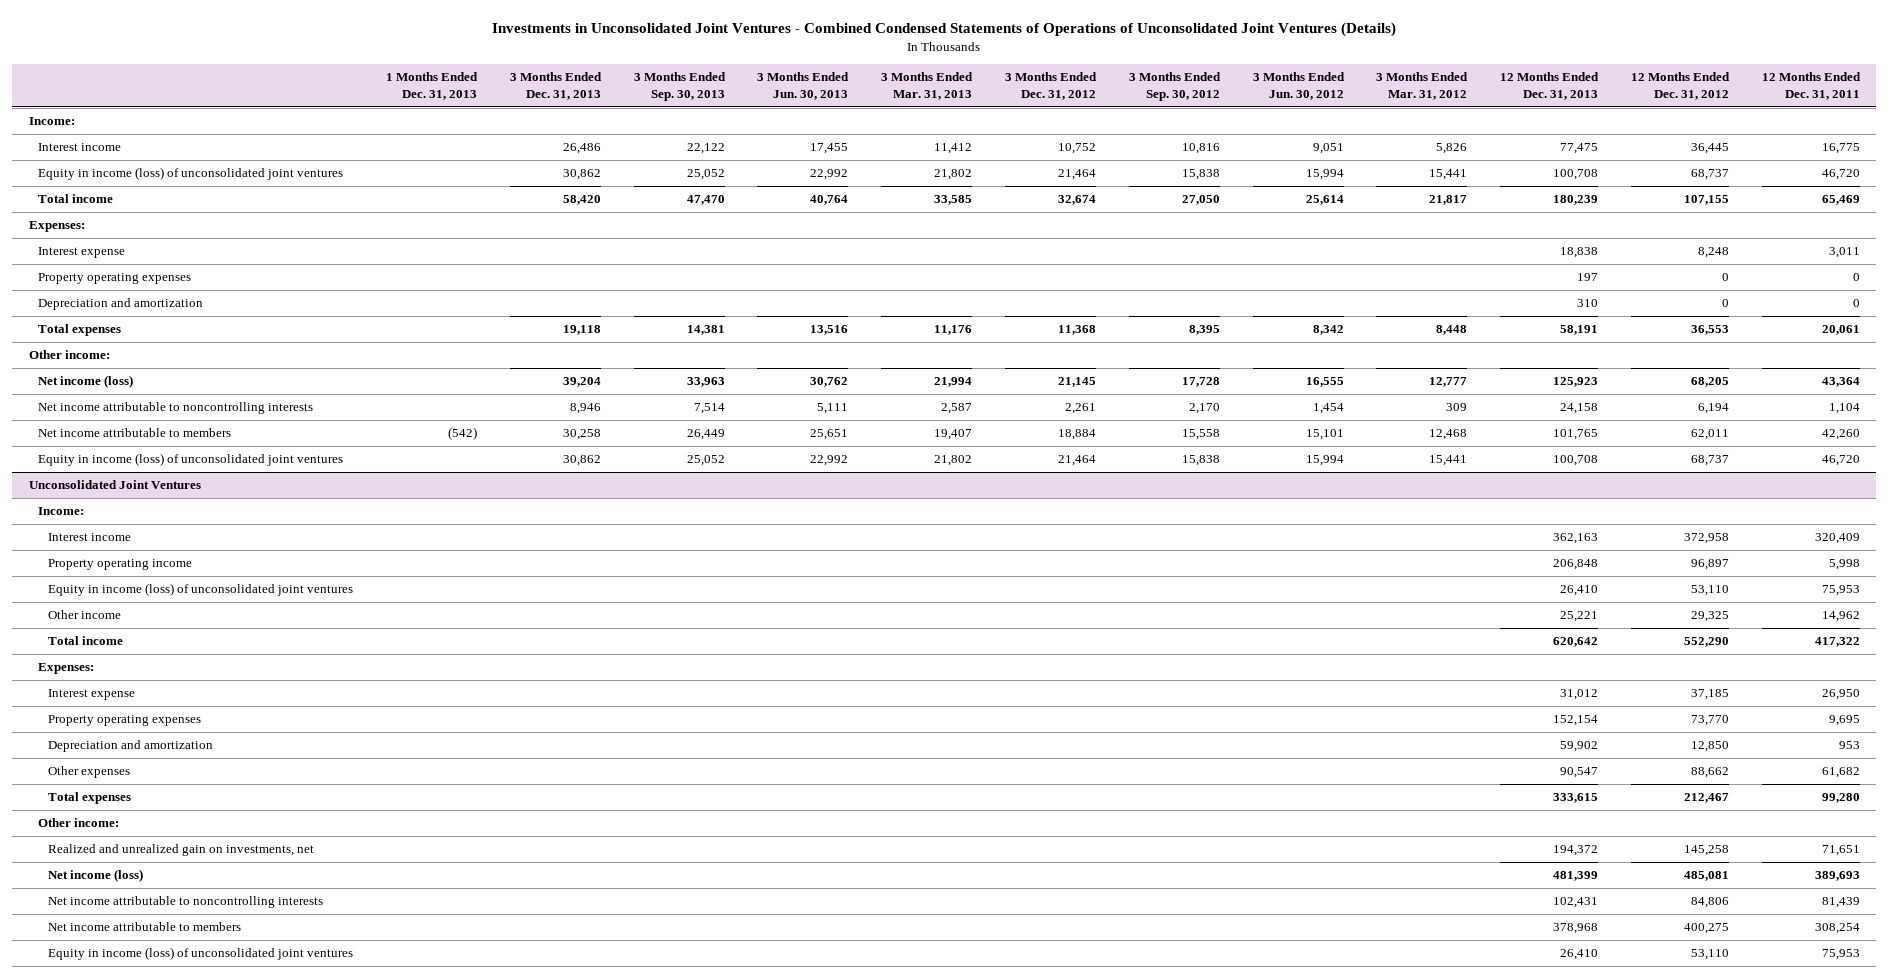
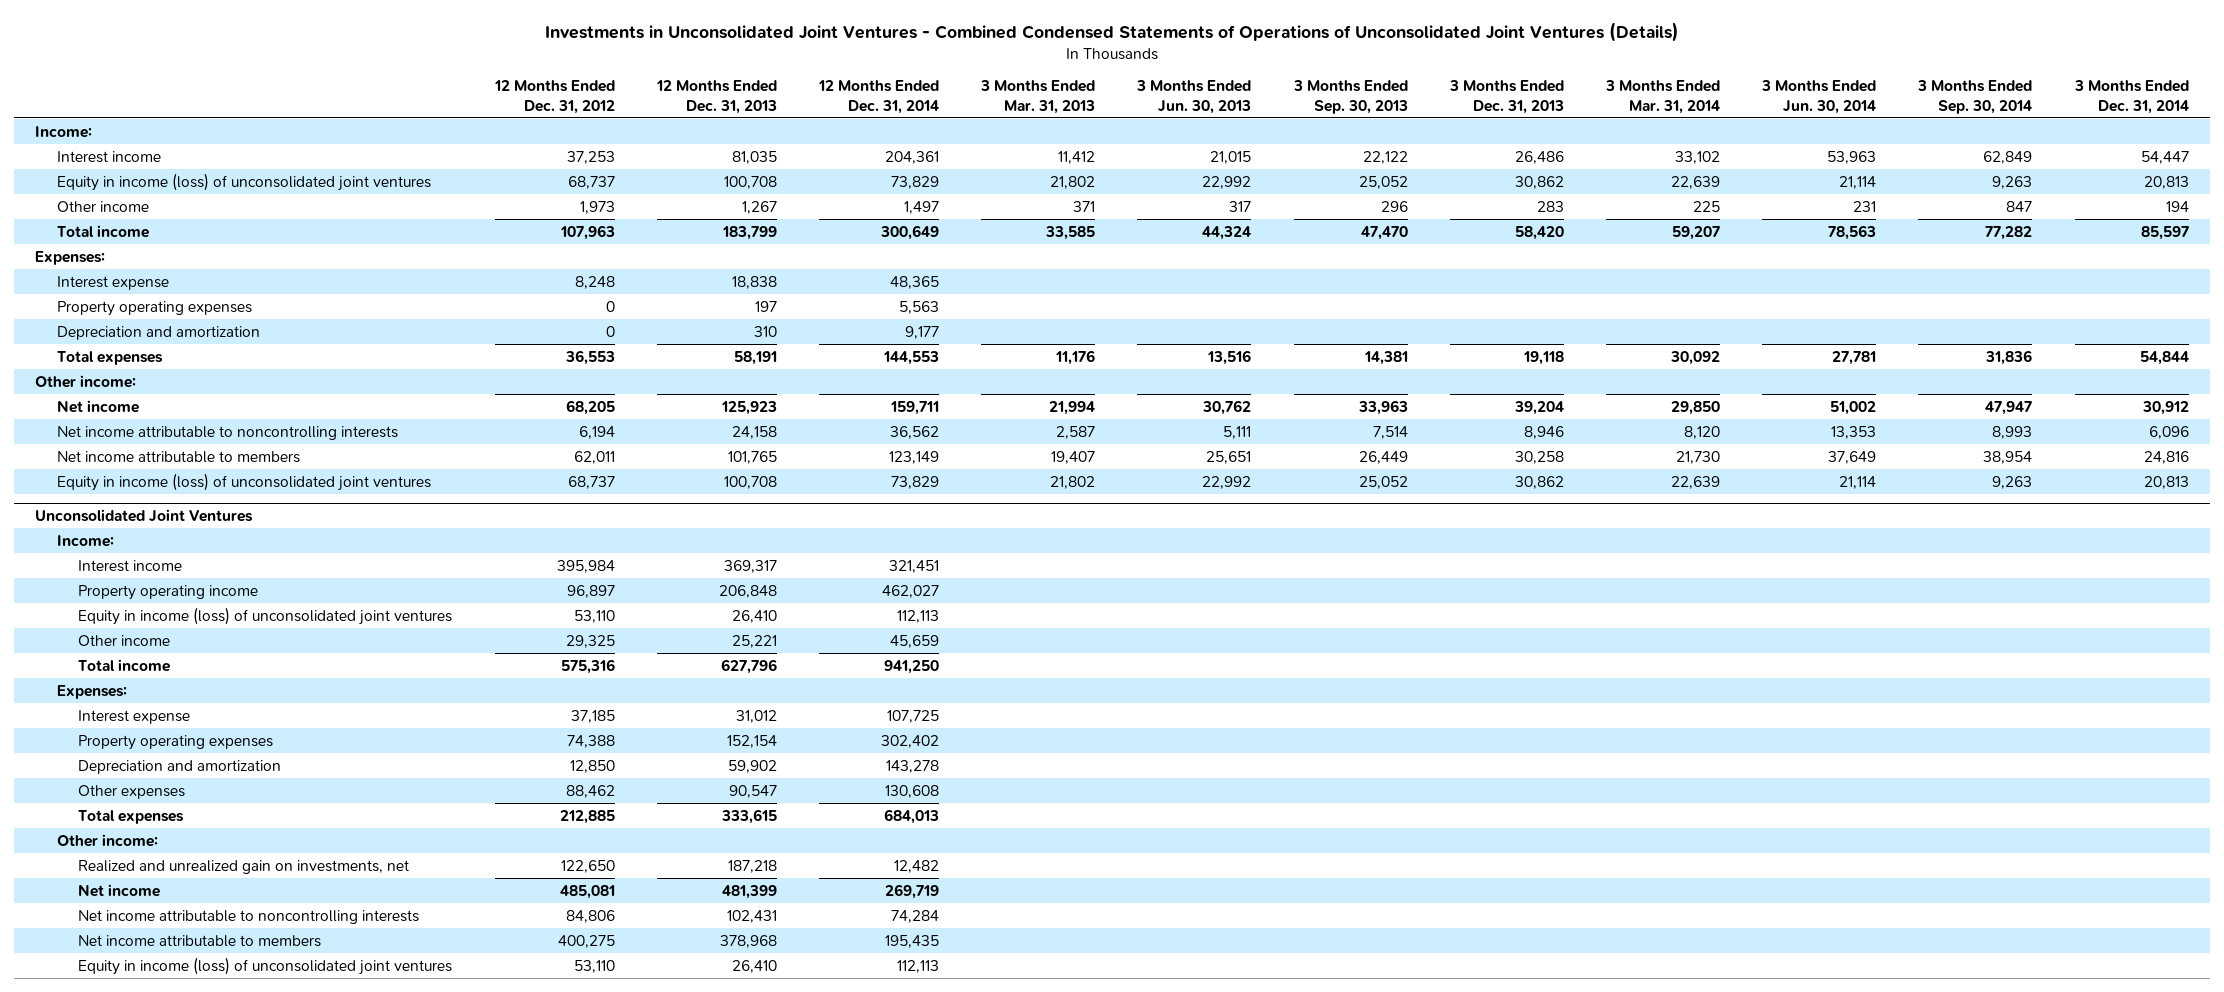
[385,72,478,101] 1 Months Ended Dec. 31, 2013 -> none
[1004,72,1097,101] 3 Months Ended Dec. 31, 2012 -> none
[1128,72,1221,102] 3 Months Ended Sep. 30, 2012 -> none
[1252,72,1345,101] 3 Months Ended Jun. 30, 2012 -> none
[1376,72,1469,101] 3 Months Ended Mar. 31, 2012 -> none
[1761,72,1861,101] 12 Months Ended Dec. 31, 2011 -> none
none -> [817,80,939,114] 12 Months Ended Dec. 31, 2014
none -> [1604,80,1720,114] 3 Months Ended Mar. 31, 2014
none -> [1761,80,1877,114] 3 Months Ended Jun. 30, 2014
none -> [1917,80,2033,114] 3 Months Ended Sep. 30, 2014
none -> [2073,80,2189,114] 3 Months Ended Dec. 31, 2014
[810,143,849,155] 17,455 -> [1210,150,1252,164] 21,015
[1560,143,1599,155] 77,475 -> [731,150,777,164] 81,035
[1690,143,1729,155] 36,445 -> [566,150,615,164] 37,253
none -> [56,200,149,212] Other income
[810,195,849,206] 40,764 -> [1202,225,1252,240] 44,324
[1553,195,1599,206] 180,239 -> [721,225,777,240] 183,799
[1683,195,1729,206] 107,155 -> [559,224,615,240] 107,963
[38,375,134,389] Net income (loss) -> [56,399,139,413] Net income
[1553,533,1599,545] 362,163 -> [723,559,777,573] 369,317
[1683,533,1729,545] 372,958 -> [556,559,615,573] 395,984
[1553,637,1599,648] 620,642 -> [720,658,777,674] 627,796
[1683,637,1729,648] 552,290 -> [560,658,615,674] 575,316
[1690,715,1729,727] 73,770 -> [566,734,615,748] 74,388
[1690,767,1729,779] 88,662 -> [565,784,615,798] 88,462
[1683,793,1729,804] 212,467 -> [559,809,615,824] 212,885
[1553,845,1599,857] 194,372 -> [727,859,777,873] 187,218
[1683,845,1729,857] 145,258 -> [560,859,615,873] 122,650
[48,869,144,883] Net income (loss) -> [78,883,161,897] Net income

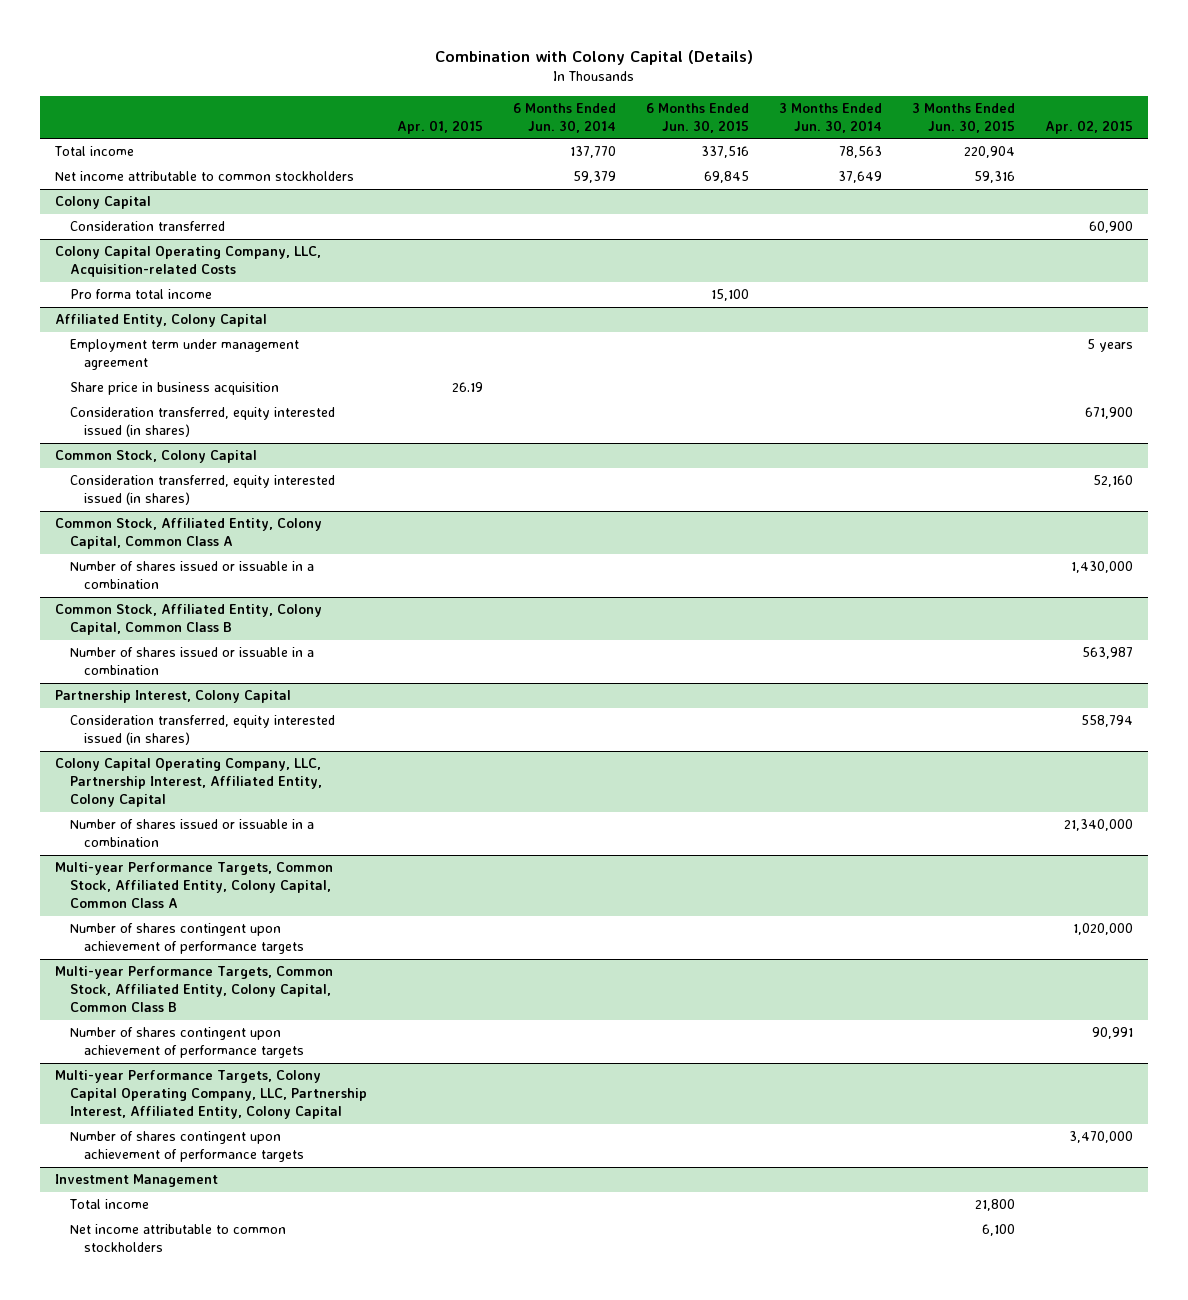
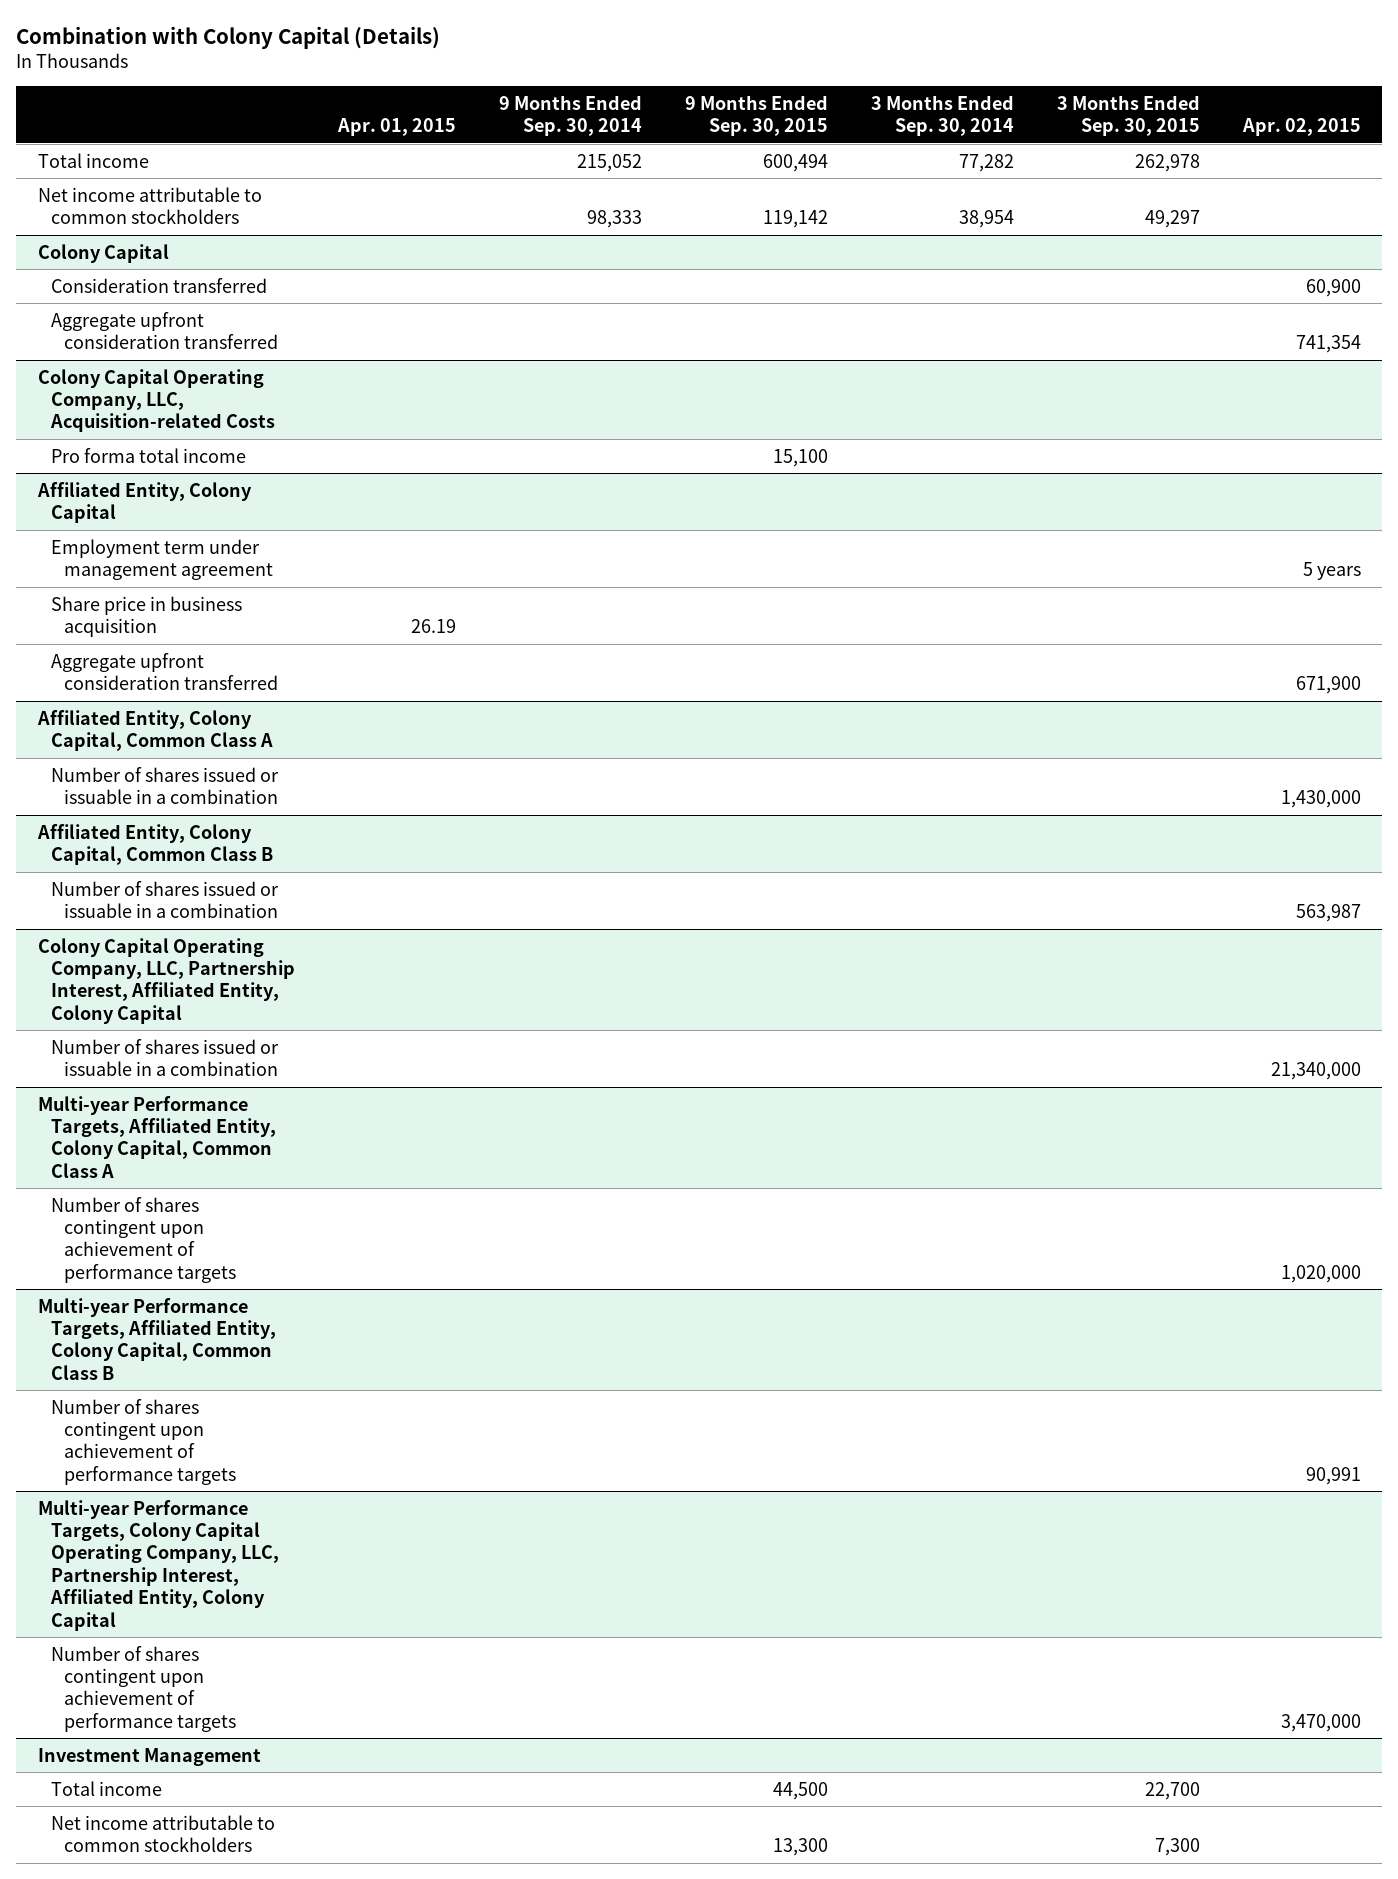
[512,102,616,133] 6 Months Ended Jun. 30, 2014 -> none
[645,102,749,133] 6 Months Ended Jun. 30, 2015 -> none
[778,102,882,133] 3 Months Ended Jun. 30, 2014 -> none
[911,102,1015,133] 3 Months Ended Jun. 30, 2015 -> none
none -> [498,94,642,137] 9 Months Ended Sep. 30, 2014
none -> [684,94,828,137] 9 Months Ended Sep. 30, 2015
none -> [870,94,1014,137] 3 Months Ended Sep. 30, 2014
none -> [1056,94,1200,137] 3 Months Ended Sep. 30, 2015
none -> [50,311,279,350] Aggregate upfront consideration transferred
[55,450,258,464] Common Stock, Colony Capital -> none
[69,475,335,506] Consideration transferred, equity interested issued (in shares) -> none
[69,407,335,438] Consideration transferred, equity interested issued (in shares) -> [50,652,279,691] Aggregate upfront consideration transferred
[55,518,323,550] Common Stock, Affiliated Entity, Colony Capital, Common Class A -> [36,709,273,752] Affiliated Entity, Colony Capital, Common Class A
[55,604,323,636] Common Stock, Affiliated Entity, Colony Capital, Common Class B -> [36,823,273,866] Affiliated Entity, Colony Capital, Common Class B
[55,690,292,704] Partnership Interest, Colony Capital -> none
[69,715,335,746] Consideration transferred, equity interested issued (in shares) -> none
[55,862,334,909] Multi-year Performance Targets, Common Stock, Affiliated Entity, Colony Capital, Common Class A -> [37,1095,276,1178] Multi-year Performance Targets, Affiliated Entity, Colony Capital, Common Class A
[55,966,334,1013] Multi-year Performance Targets, Common Stock, Affiliated Entity, Colony Capital, Common Class B -> [37,1297,276,1380] Multi-year Performance Targets, Affiliated Entity, Colony Capital, Common Class B

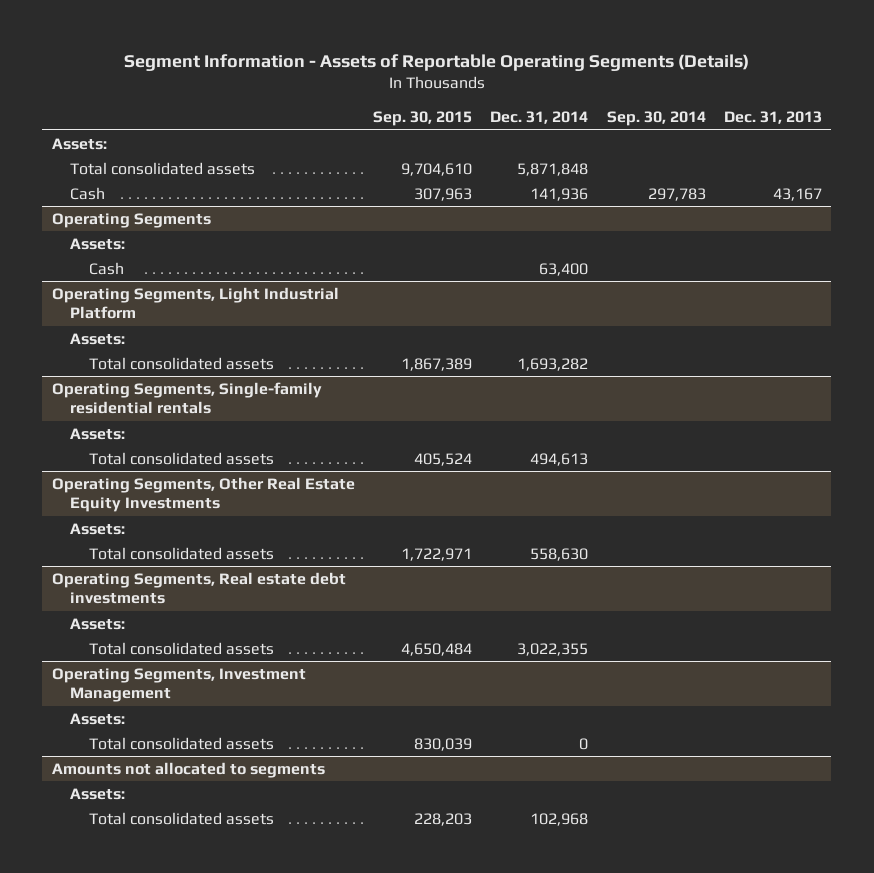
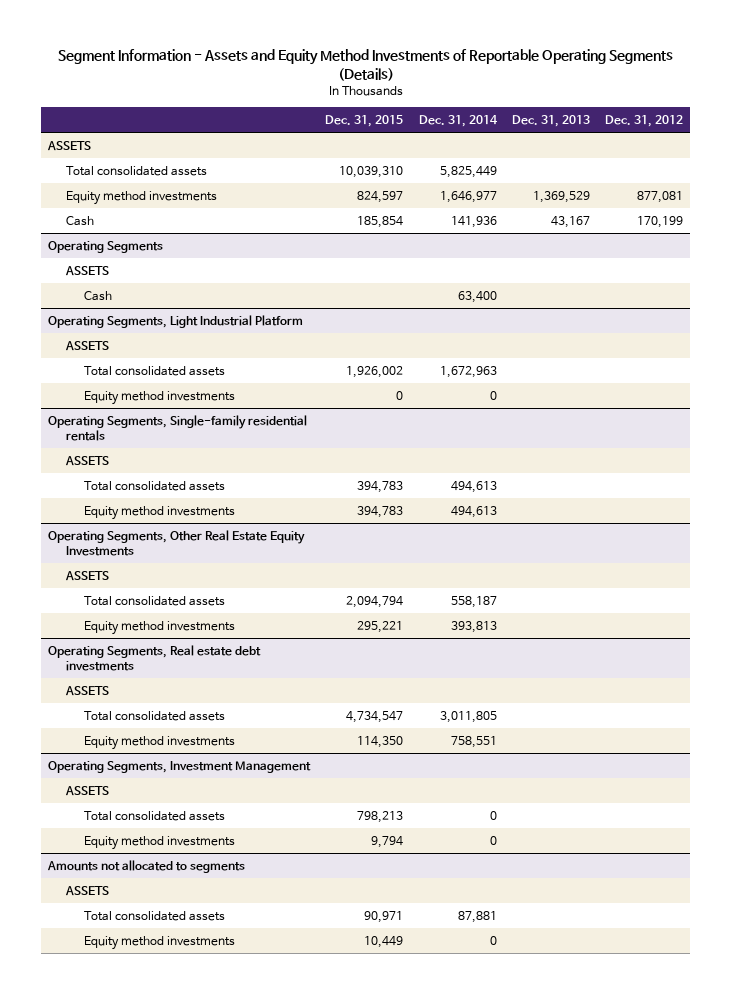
[123,54,749,72] Segment Information - Assets of Reportable Operating Segments (Details) -> [57,48,673,81] Segment Information - Assets and Equity Method Investments of Reportable Operating Segments (Details)
[372,111,472,127] Sep. 30, 2015 -> none
[606,111,706,127] Sep. 30, 2014 -> none
none -> [325,115,404,128] Dec. 31, 2015
none -> [604,115,683,128] Dec. 31, 2012
[51,137,107,150] Assets: -> [47,140,92,151] ASSETS
[517,162,589,176] 5,871,848 -> [439,165,497,178] 5,825,449
none -> [65,190,217,205] Equity method investments
[70,237,126,250] Assets: -> [64,265,109,276] ASSETS
[70,332,126,345] Assets: -> [64,340,109,351] ASSETS
[517,357,589,371] 1,693,282 -> [439,365,497,378] 1,672,963
none -> [83,390,235,405] Equity method investments
[70,427,126,440] Assets: -> [64,455,109,466] ASSETS
none -> [83,505,235,520] Equity method investments
[70,522,126,535] Assets: -> [64,570,109,581] ASSETS
[530,547,589,561] 558,630 -> [450,595,497,608] 558,187
none -> [83,620,235,635] Equity method investments
[70,617,126,630] Assets: -> [64,685,109,696] ASSETS
[517,642,589,656] 3,022,355 -> [439,710,497,723] 3,011,805
none -> [83,735,235,750] Equity method investments
[70,712,126,725] Assets: -> [64,785,109,796] ASSETS
none -> [83,835,235,850] Equity method investments
[70,787,126,800] Assets: -> [64,885,109,896] ASSETS
[530,812,589,826] 102,968 -> [457,910,497,923] 87,881
none -> [83,935,235,950] Equity method investments

